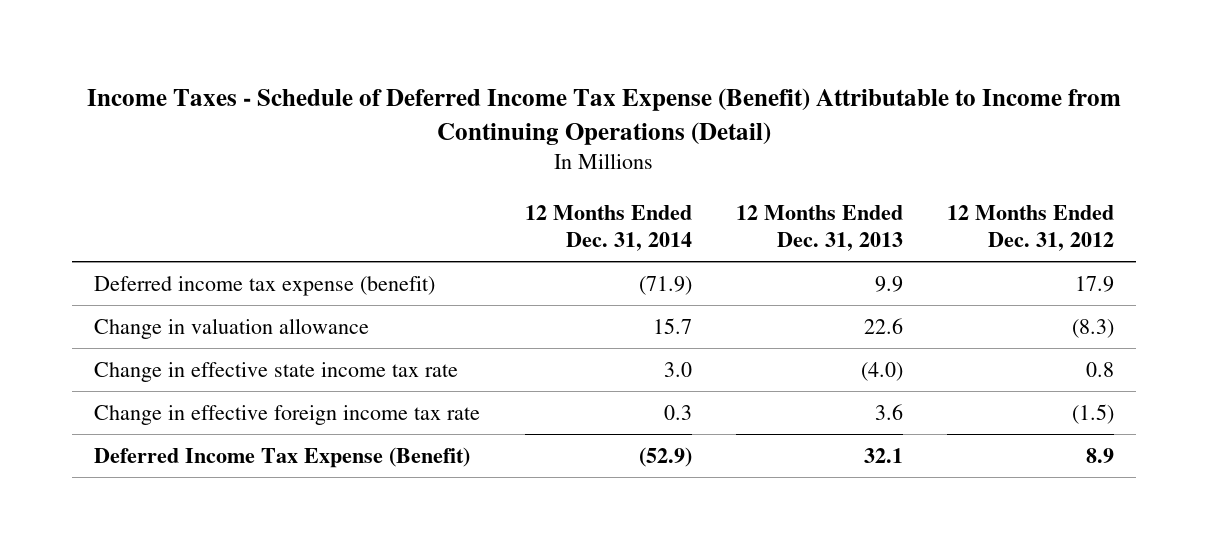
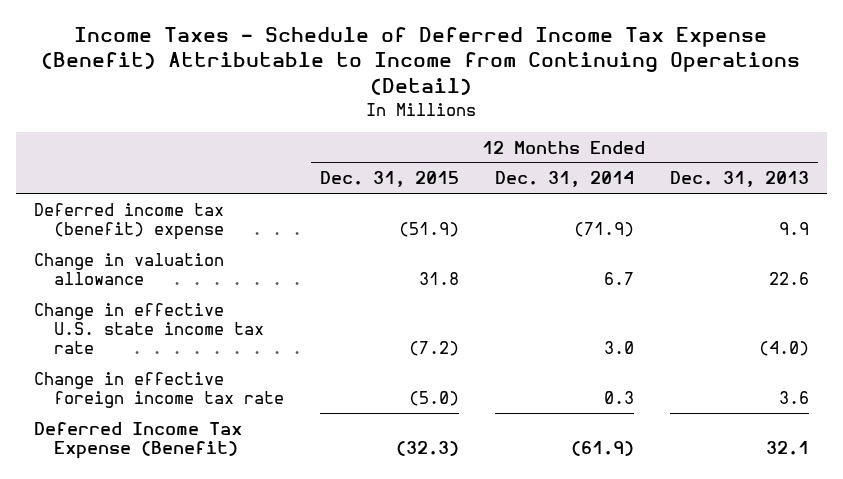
[947,204,1115,252] 12 Months Ended Dec. 31, 2012 -> none
none -> [319,171,459,188] Dec. 31, 2015
[94,275,436,296] Deferred income tax expense (benefit) -> [33,202,225,241] Deferred income tax (benefit) expense
[652,317,692,334] 15.7 -> [603,272,634,286] 6.7
[94,361,459,382] Change in effective state income tax rate -> [33,302,265,355] Change in effective U.S. state income tax rate
[638,446,692,467] (52.9) -> [570,441,634,457] (61.9)

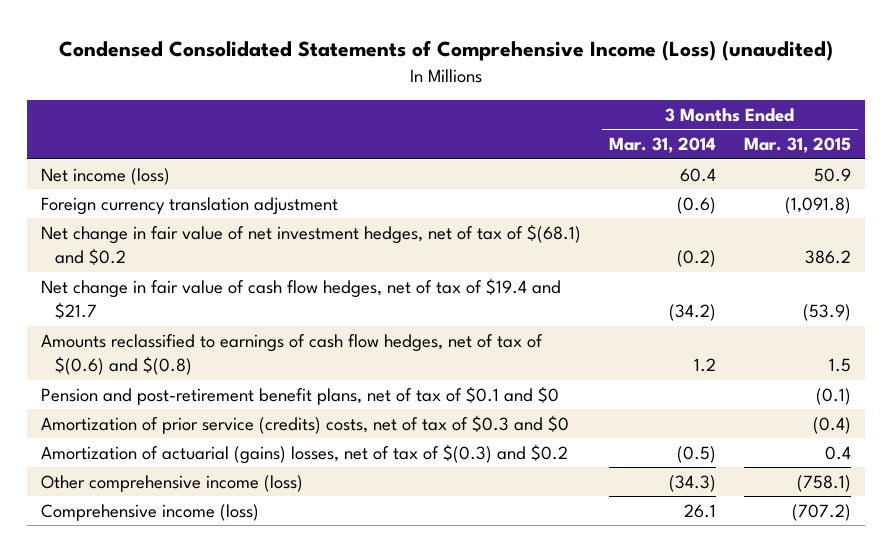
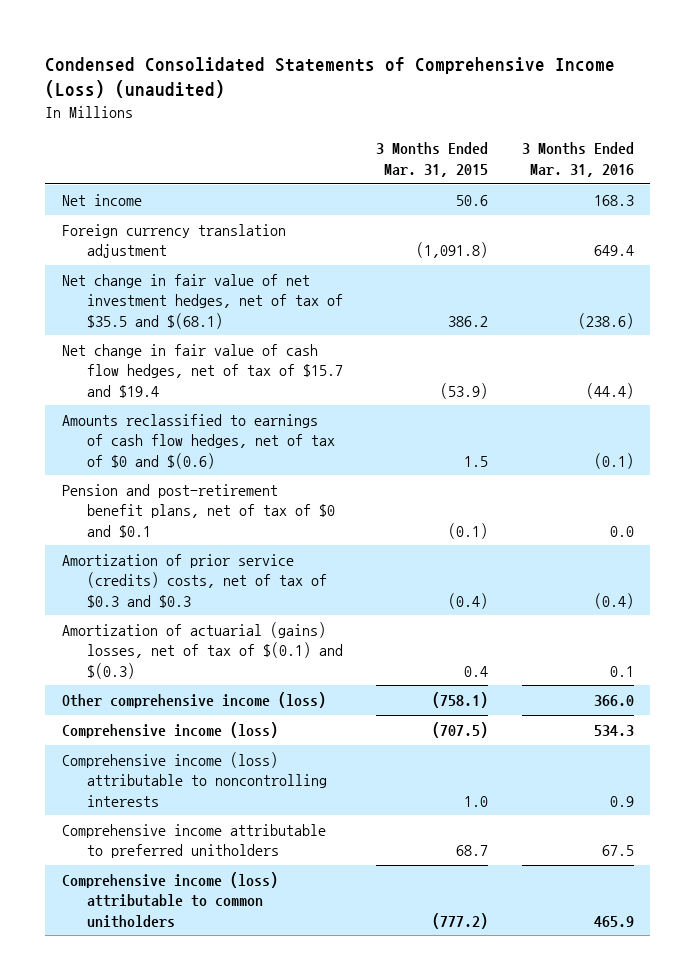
[608,137,716,154] Mar. 31, 2014 -> none
none -> [521,142,634,177] 3 Months Ended Mar. 31, 2016
[41,167,171,185] Net income (loss) -> [62,194,143,207] Net income
[813,167,851,182] 50.9 -> [456,195,489,207] 50.6
[41,223,582,266] Net change in fair value of net investment hedges, net of tax of $(68.1) and $0.2 -> [62,274,343,329] Net change in fair value of net investment hedges, net of tax of $35.5 and $(68.1)
[41,277,562,320] Net change in fair value of cash flow hedges, net of tax of $19.4 and $21.7 -> [62,344,343,398] Net change in fair value of cash flow hedges, net of tax of $15.7 and $19.4
[41,333,544,376] Amounts reclassified to earnings of cash flow hedges, net of tax of $(0.6) and $(0.8) -> [62,414,335,469] Amounts reclassified to earnings of cash flow hedges, net of tax of $0 and $(0.6)
[41,385,560,405] Pension and post-retirement benefit plans, net of tax of $0.1 and $0 -> [62,484,335,538] Pension and post-retirement benefit plans, net of tax of $0 and $0.1
[41,414,570,434] Amortization of prior service (credits) costs, net of tax of $0.3 and $0 -> [62,554,327,608] Amortization of prior service (credits) costs, net of tax of $0.3 and $0.3
[41,443,569,464] Amortization of actuarial (gains) losses, net of tax of $(0.3) and $0.2 -> [62,622,343,679] Amortization of actuarial (gains) losses, net of tax of $(0.1) and $(0.3)
[791,503,851,521] (707.2) -> [432,722,489,739] (707.5)
none -> [62,752,327,807] Comprehensive income (loss) attributable to noncontrolling interests
none -> [62,824,327,859] Comprehensive income attributable to preferred unitholders
none -> [62,872,279,928] Comprehensive income (loss) attributable to common unitholders

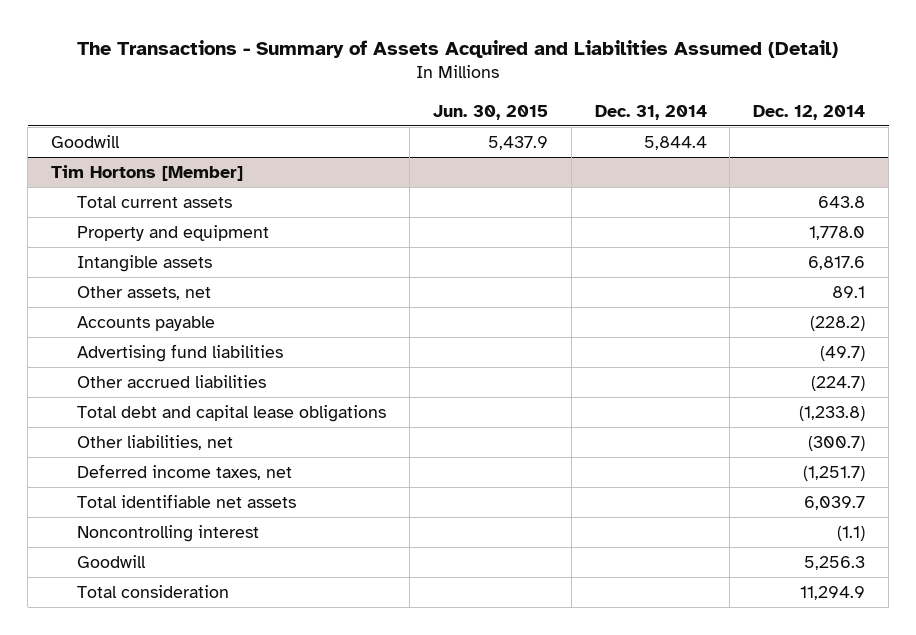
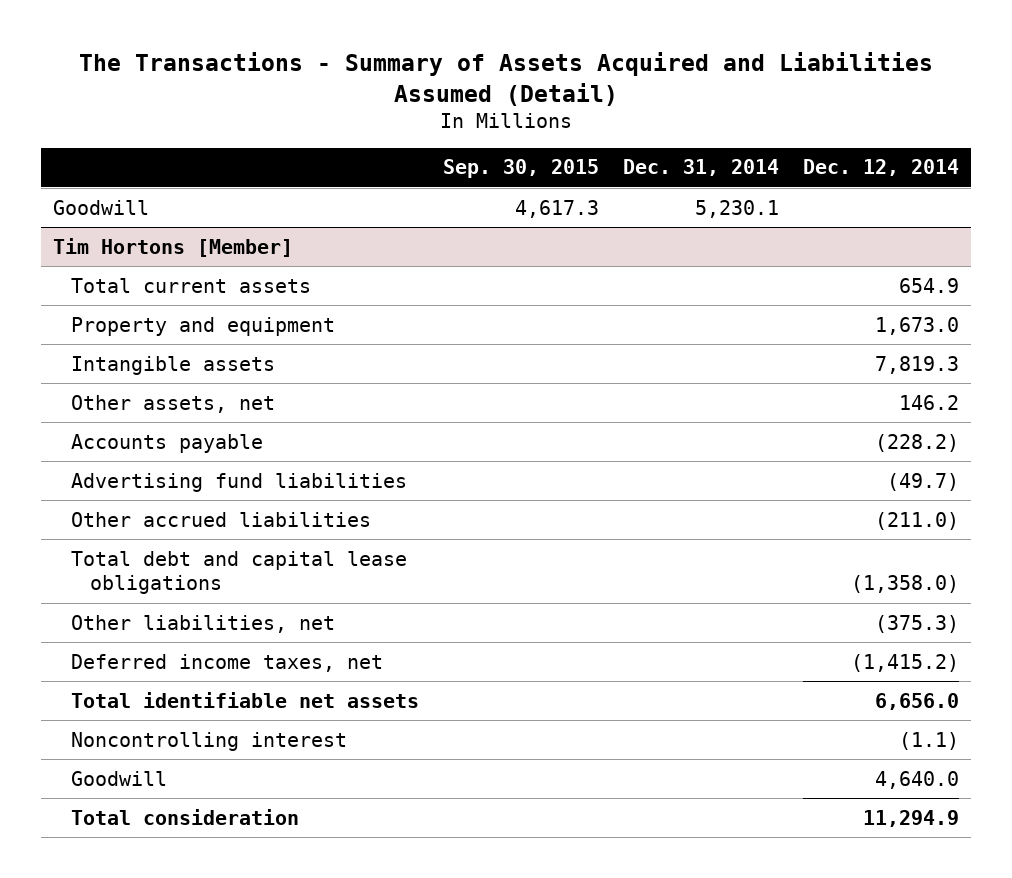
[432,104,548,120] Jun. 30, 2015 -> none
none -> [443,159,600,179] Sep. 30, 2015
[643,136,707,151] 5,844.4 -> [695,199,780,218] 5,230.1
[818,196,866,209] 643.8 -> [898,277,959,293] 654.9
[809,226,866,241] 1,778.0 -> [874,316,959,335] 1,673.0
[808,256,866,271] 6,817.6 -> [874,355,959,374] 7,819.3
[832,286,866,299] 89.1 -> [898,394,959,410] 146.2
[811,376,866,392] (224.7) -> [874,511,959,530] (211.0)
[799,406,866,422] (1,233.8) -> [850,575,959,594] (1,358.0)
[808,436,866,452] (300.7) -> [874,614,959,633] (375.3)
[803,466,866,482] (1,251.7) -> [850,653,959,672] (1,415.2)
[804,496,866,511] 6,039.7 -> [874,692,959,710] 6,656.0
[804,556,866,571] 5,256.3 -> [874,770,959,789] 4,640.0

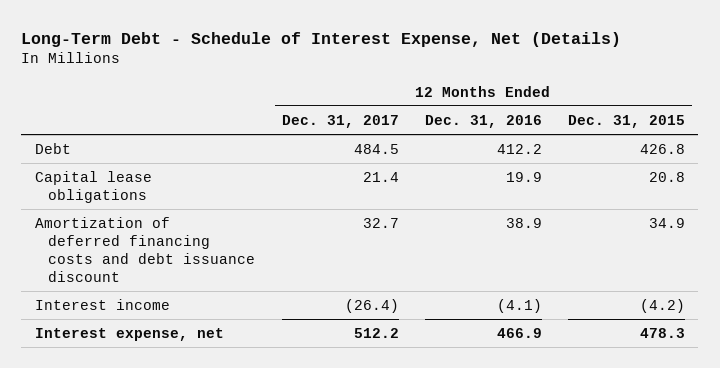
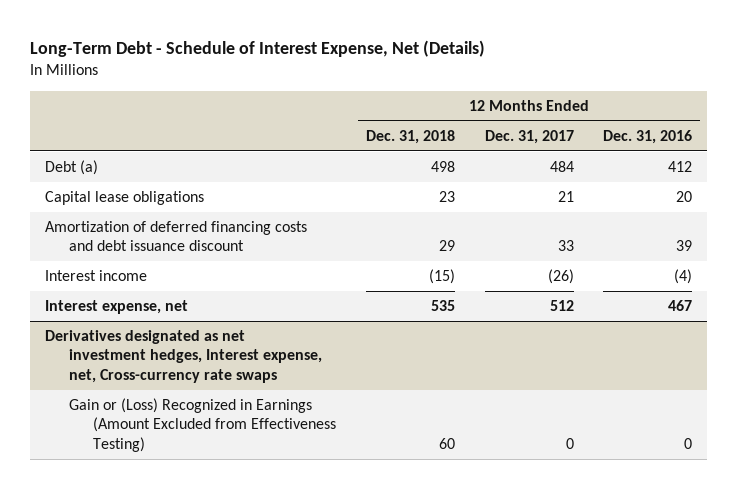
[568,114,686,128] Dec. 31, 2015 -> none
none -> [365,129,455,144] Dec. 31, 2018
[34,142,71,154] Debt -> [44,160,98,176] Debt (a)
[353,143,399,154] 484.5 -> [549,161,574,173] 484
[496,143,542,154] 412.2 -> [668,161,693,173] 412
[362,171,399,182] 21.4 -> [557,191,574,203] 21
[505,171,542,182] 19.9 -> [676,191,693,203] 20
[362,217,399,228] 32.7 -> [557,240,574,252] 33
[505,217,542,228] 38.9 -> [676,240,693,252] 39
[344,298,399,313] (26.4) -> [547,269,574,285] (26)
[496,298,542,313] (4.1) -> [674,269,693,285] (4)
[353,327,399,338] 512.2 -> [549,300,574,312] 512
[496,327,542,338] 466.9 -> [668,300,693,312] 467
none -> [44,330,323,383] Derivatives designated as net investment hedges, Interest expense, net, Cross-currency rate swaps
none -> [69,398,337,452] Gain or (Loss) Recognized in Earnings (Amount Excluded from Effectiveness Testing)

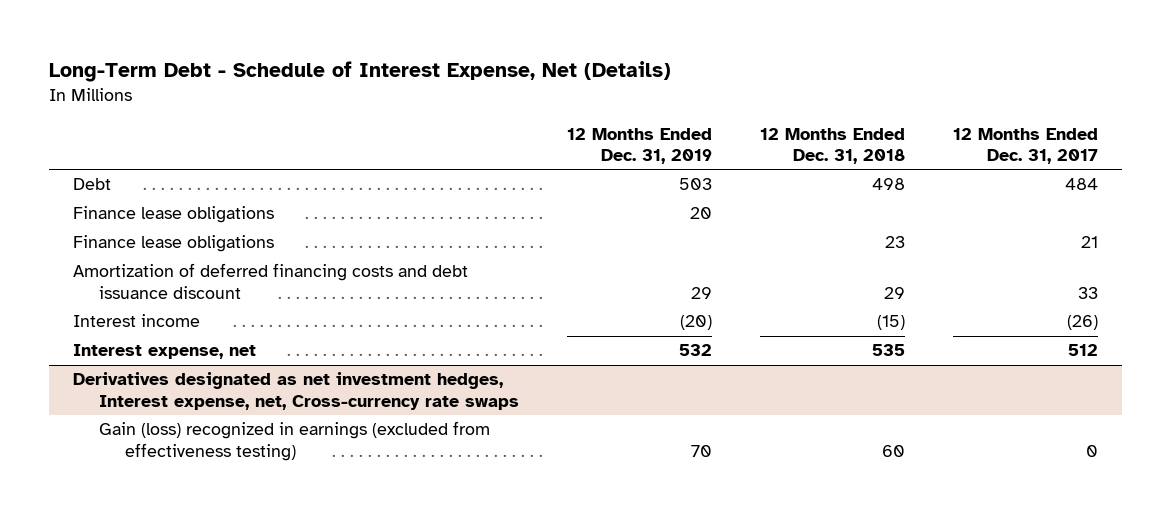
[603,129,693,144] Dec. 31, 2016 -> none
none -> [566,127,712,164] 12 Months Ended Dec. 31, 2019
[44,160,98,176] Debt (a) -> [72,178,111,191] Debt
none -> [72,206,274,224] Finance lease obligations
[44,191,204,206] Capital lease obligations -> [72,235,274,253] Finance lease obligations
[69,398,337,452] Gain or (Loss) Recognized in Earnings (Amount Excluded from Effectiveness Testing) -> [98,421,490,461] Gain (loss) recognized in earnings (excluded from effectiveness testing)

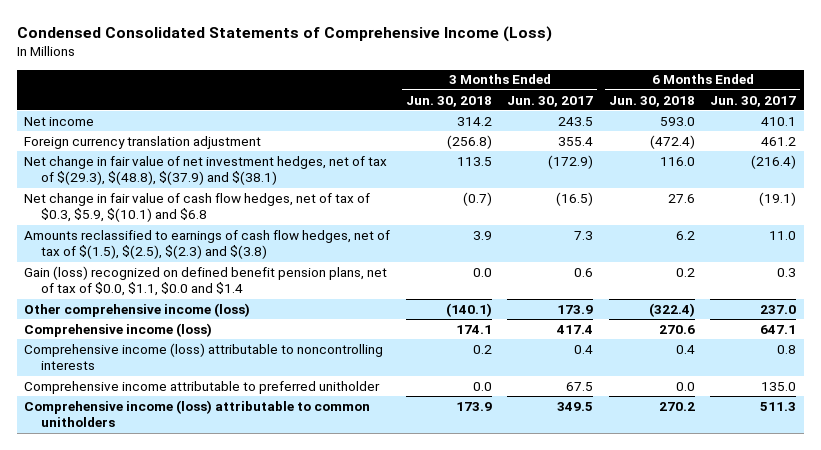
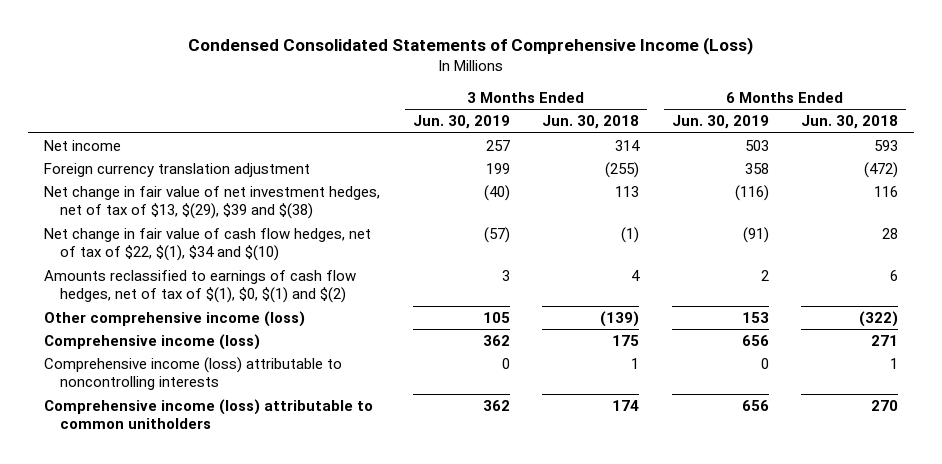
[507,95,594,107] Jun. 30, 2017 -> none
[710,95,797,107] Jun. 30, 2017 -> none
none -> [412,115,510,130] Jun. 30, 2019
none -> [671,115,769,130] Jun. 30, 2019
[24,265,388,297] Gain (loss) recognized on defined benefit pension plans, net of tax of $0.0, $1.1, $0.0 and $1.4 -> none
[24,380,381,394] Comprehensive income attributable to preferred unitholder -> none
[456,116,492,126] 314.2 -> [615,139,641,151] 314
[659,116,695,126] 593.0 -> [874,139,899,151] 593
[446,134,492,149] (256.8) -> [605,161,640,178] (255)
[649,134,695,149] (472.4) -> [864,161,899,178] (472)
[24,155,388,186] Net change in fair value of net investment hedges, net of tax of $(29.3), $(48.8), $(37.9) and $(38.1) -> [44,185,381,220] Net change in fair value of net investment hedges, net of tax of $13, $(29), $39 and $(38)
[456,156,492,166] 113.5 -> [615,185,640,197] 113
[659,156,695,166] 116.0 -> [874,185,899,197] 116
[24,192,371,223] Net change in fair value of cash flow hedges, net of tax of $0.3, $5.9, $(10.1) and $6.8 -> [44,227,372,262] Net change in fair value of cash flow hedges, net of tax of $22, $(1), $34 and $(10)
[462,191,492,206] (0.7) -> [621,226,640,243] (1)
[667,193,695,203] 27.6 -> [882,227,899,239] 28
[24,229,391,260] Amounts reclassified to earnings of cash flow hedges, net of tax of $(1.5), $(2.5), $(2.3) and $(3.8) -> [44,269,357,304] Amounts reclassified to earnings of cash flow hedges, net of tax of $(1), $0, $(1) and $(2)
[472,230,492,240] 3.9 -> [631,269,641,281] 4
[675,230,695,240] 6.2 -> [890,269,899,281] 6
[445,302,492,317] (140.1) -> [600,310,640,327] (139)
[648,302,695,317] (322.4) -> [859,310,899,327] (322)
[455,324,492,334] 174.1 -> [612,334,640,346] 175
[658,324,695,334] 270.6 -> [871,334,899,346] 271
[472,344,492,354] 0.2 -> [631,357,640,369] 1
[675,344,695,354] 0.4 -> [890,357,899,369] 1
[455,401,492,411] 173.9 -> [612,399,640,411] 174
[658,401,695,411] 270.2 -> [871,399,899,411] 270

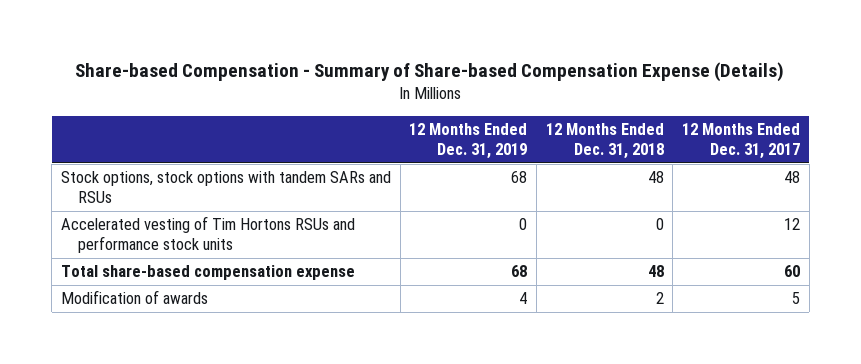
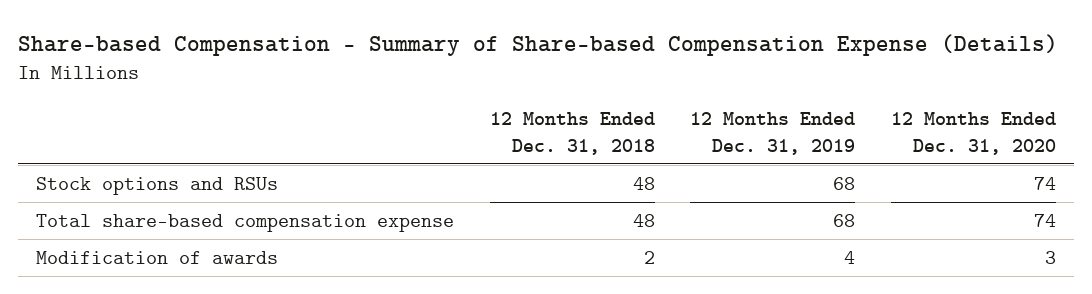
[682,123,801,160] 12 Months Ended Dec. 31, 2017 -> none
none -> [890,111,1056,155] 12 Months Ended Dec. 31, 2020
[60,216,355,254] Accelerated vesting of Tim Hortons RSUs and performance stock units -> none
[60,171,391,204] Stock options, stock options with tandem SARs and RSUs -> [36,176,279,195] Stock options and RSUs

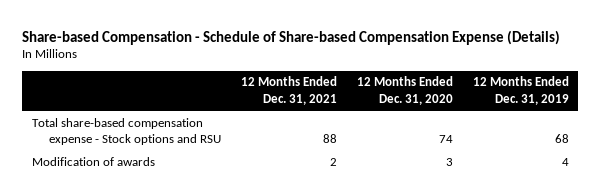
[18,33,1059,56] Share-based Compensation - Summary of Share-based Compensation Expense (Details) -> [22,29,561,45] Share-based Compensation - Schedule of Share-based Compensation Expense (Details)
[489,111,655,155] 12 Months Ended Dec. 31, 2018 -> none
none -> [241,76,338,105] 12 Months Ended Dec. 31, 2021
[36,176,279,195] Stock options and RSUs -> none
[36,213,455,232] Total share-based compensation expense -> [32,117,222,145] Total share-based compensation expense - Stock options and RSU

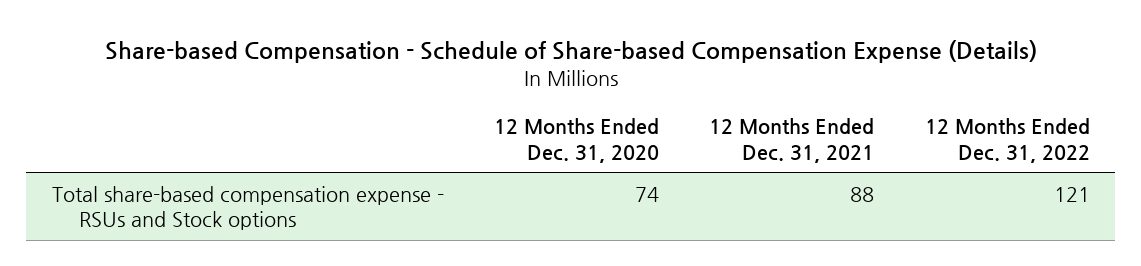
[472,76,569,105] 12 Months Ended Dec. 31, 2019 -> none
none -> [924,117,1090,163] 12 Months Ended Dec. 31, 2022
[32,156,156,166] Modification of awards -> none
[32,117,222,145] Total share-based compensation expense - Stock options and RSU -> [51,185,444,231] Total share-based compensation expense - RSUs and Stock options

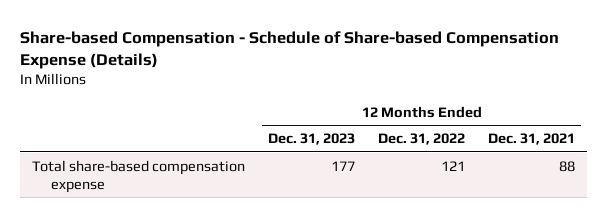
[493,117,659,163] 12 Months Ended Dec. 31, 2020 -> none
none -> [267,133,355,146] Dec. 31, 2023
[51,185,444,231] Total share-based compensation expense - RSUs and Stock options -> [31,159,245,193] Total share-based compensation expense

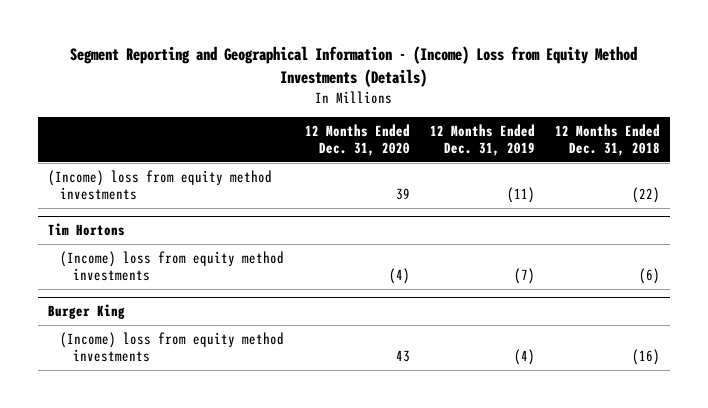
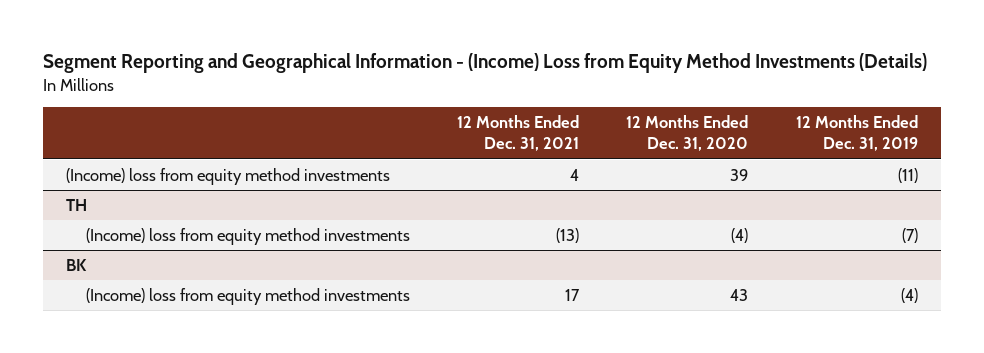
[555,123,661,157] 12 Months Ended Dec. 31, 2018 -> none
none -> [457,115,580,152] 12 Months Ended Dec. 31, 2021
[47,223,125,237] Tim Hortons -> [66,198,88,211] TH
[47,304,125,320] Burger King -> [66,258,88,271] BK

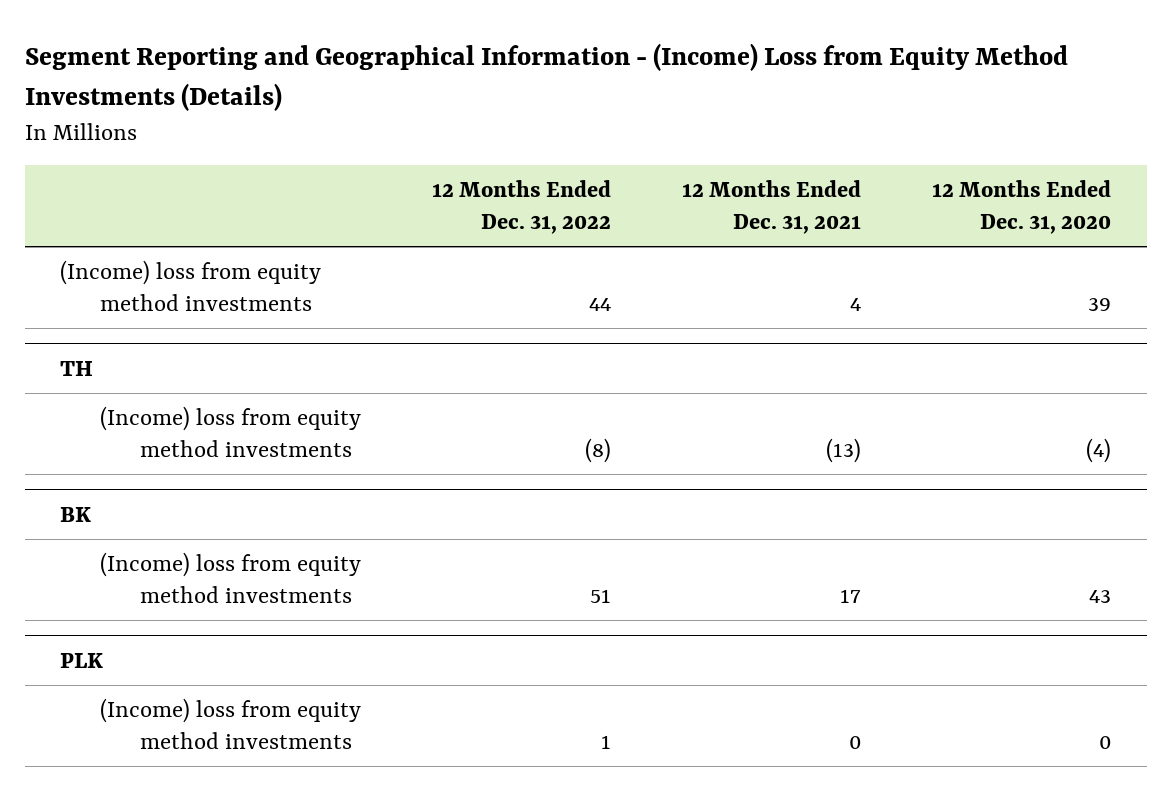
[795,115,918,152] 12 Months Ended Dec. 31, 2019 -> none
none -> [432,180,612,234] 12 Months Ended Dec. 31, 2022
none -> [60,652,104,668] PLK
none -> [99,697,361,749] (Income) loss from equity method investments

